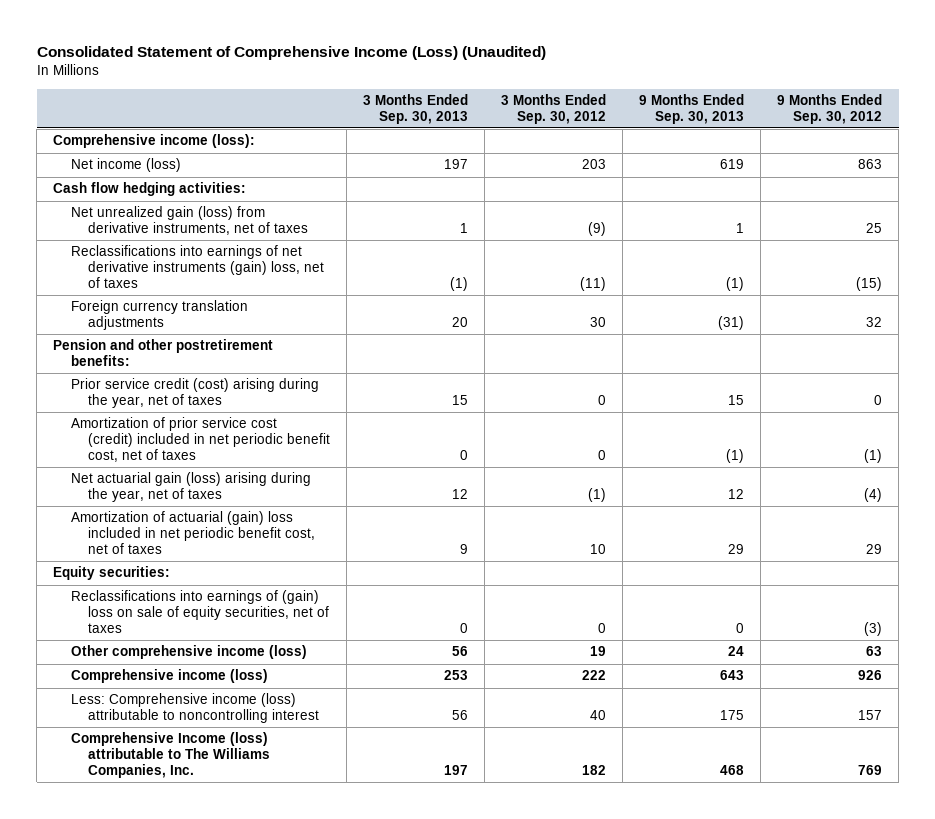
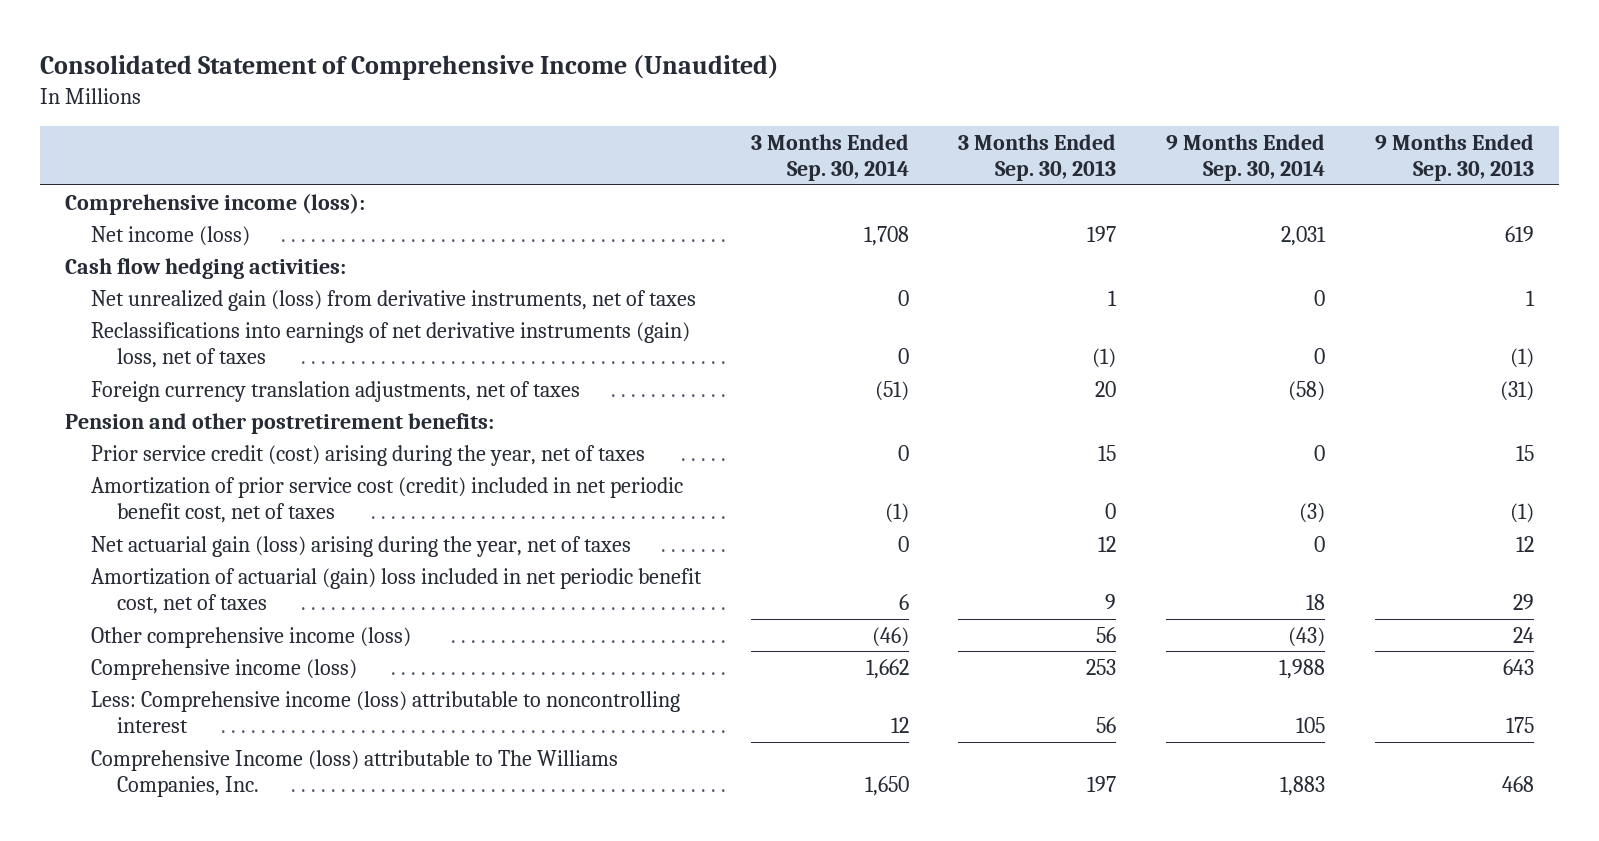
[36,46,546,61] Consolidated Statement of Comprehensive Income (Loss) (Unaudited) -> [39,55,779,81] Consolidated Statement of Comprehensive Income (Unaudited)
[500,94,606,124] 3 Months Ended Sep. 30, 2012 -> none
[777,94,883,124] 9 Months Ended Sep. 30, 2012 -> none
none -> [750,133,909,182] 3 Months Ended Sep. 30, 2014
none -> [1166,133,1326,182] 9 Months Ended Sep. 30, 2014
[70,300,248,331] Foreign currency translation adjustments -> [90,380,580,402] Foreign currency translation adjustments, net of taxes
[53,566,171,581] Equity securities: -> none
[70,590,329,633] Reclassifications into earnings of (gain) loss on sale of equity securities, net of taxes -> none

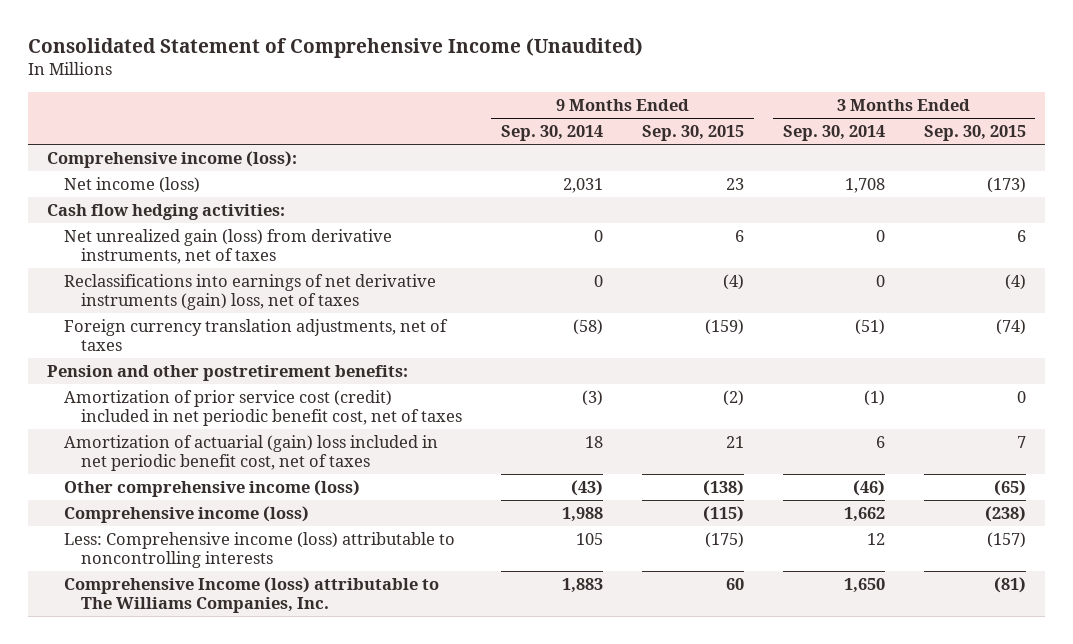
[958,133,1117,182] 3 Months Ended Sep. 30, 2013 -> none
[1374,133,1534,182] 9 Months Ended Sep. 30, 2013 -> none
none -> [642,125,745,142] Sep. 30, 2015
none -> [923,125,1026,142] Sep. 30, 2015
[90,444,645,466] Prior service credit (cost) arising during the year, net of taxes -> none
[90,535,631,557] Net actuarial gain (loss) arising during the year, net of taxes -> none
[90,690,680,734] Less: Comprehensive income (loss) attributable to noncontrolling interest -> [64,532,456,569] Less: Comprehensive income (loss) attributable to noncontrolling interests

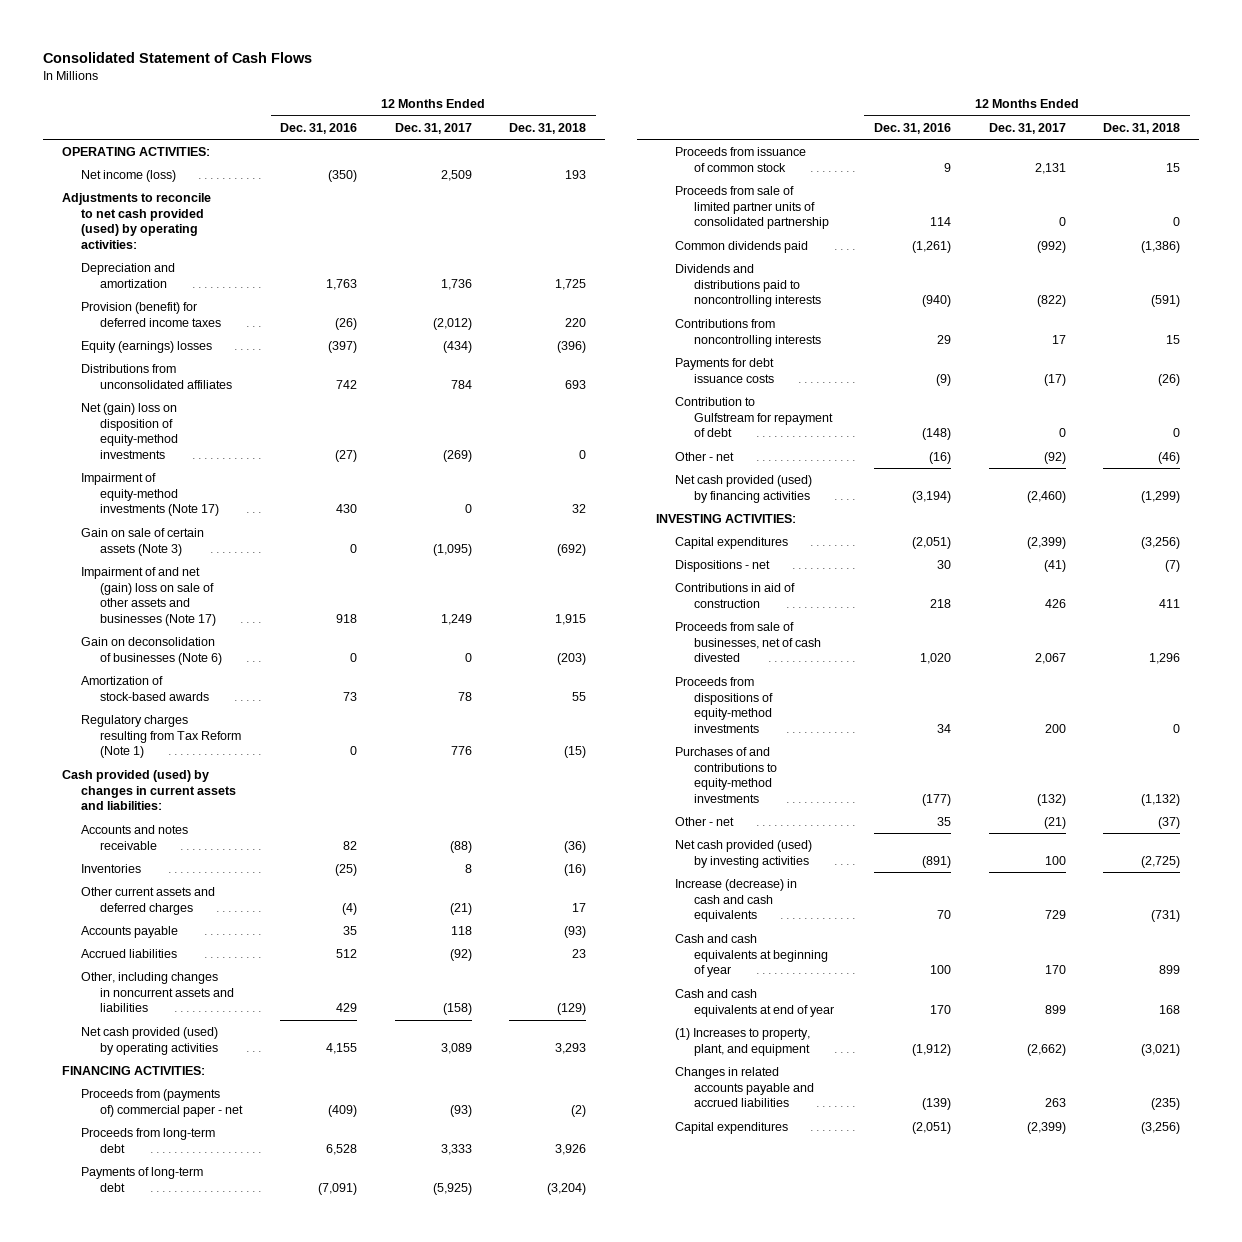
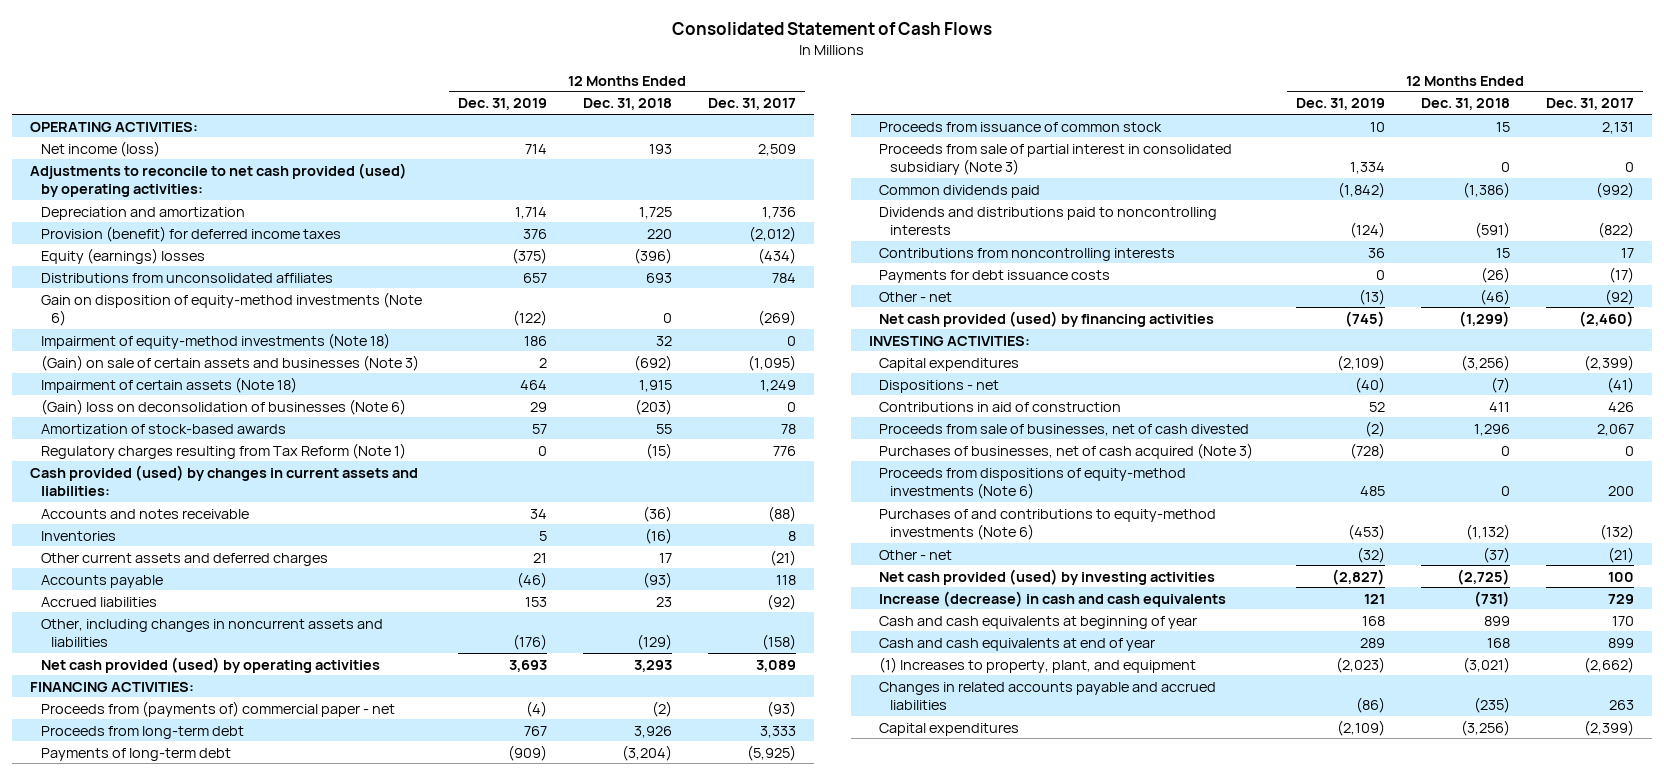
[279,122,357,134] Dec. 31, 2016 -> none
none -> [457,98,547,111] Dec. 31, 2019
[81,403,179,459] Net (gain) loss on disposition of equity-method investments -> [40,291,422,326] Gain on disposition of equity-method investments (Note 6)
[81,473,220,517] Impairment of equity-method investments (Note 17) -> [40,332,390,349] Impairment of equity-method investments (Note 18)
[81,528,205,556] Gain on sale of certain assets (Note 3) -> [40,354,419,371] (Gain) on sale of certain assets and businesses (Note 3)
[81,567,217,626] Impairment of and net (gain) loss on sale of other assets and businesses (Note 17) -> [40,376,297,393] Impairment of certain assets (Note 18)
[81,637,223,665] Gain on deconsolidation of businesses (Note 6) -> [40,398,406,415] (Gain) loss on deconsolidation of businesses (Note 6)
[674,186,830,230] Proceeds from sale of limited partner units of consolidated partnership -> none
none -> [879,143,1233,175] Proceeds from sale of partial interest in consolidated subsidiary (Note 3)
[674,397,834,438] Contribution to Gulfstream for repayment of debt -> none
none -> [879,442,1254,459] Purchases of businesses, net of cash acquired (Note 3)
[674,677,774,733] Proceeds from dispositions of equity-method investments -> [879,467,1187,499] Proceeds from dispositions of equity-method investments (Note 6)
[674,747,778,803] Purchases of and contributions to equity-method investments -> [879,508,1217,540] Purchases of and contributions to equity-method investments (Note 6)

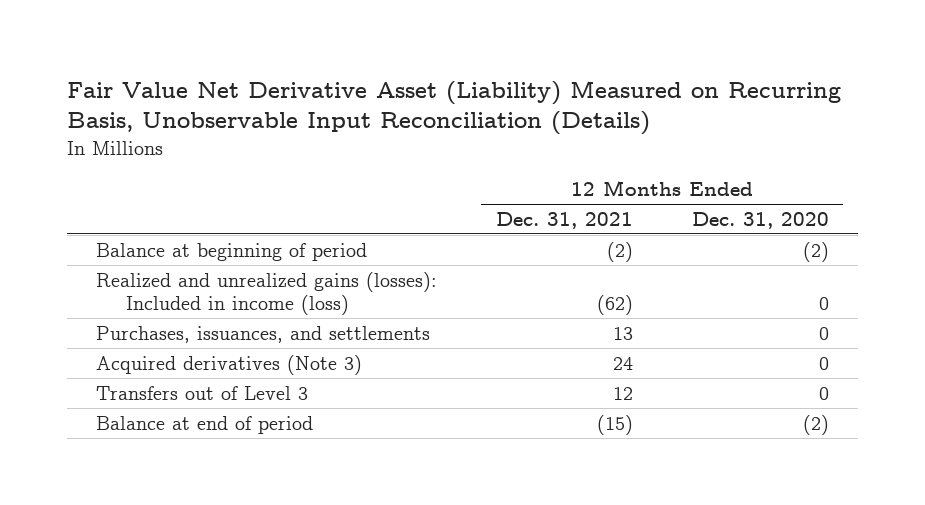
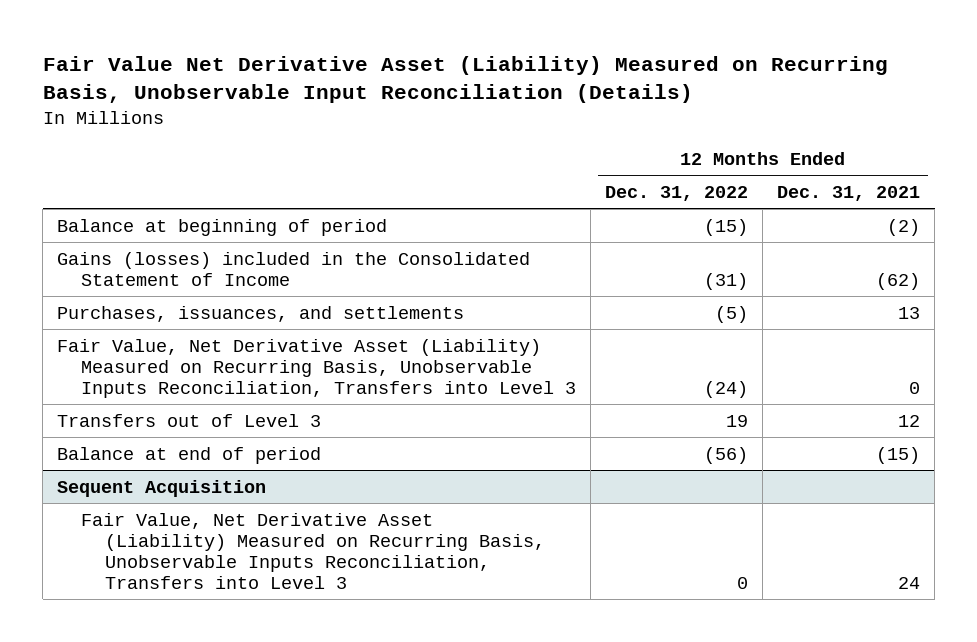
[691,211,829,229] Dec. 31, 2020 -> none
none -> [605,186,749,202] Dec. 31, 2022
[96,271,438,315] Realized and unrealized gains (losses): Included in income (loss) -> [57,251,531,286] Gains (losses) included in the Consolidated Statement of Income
[96,354,363,375] Acquired derivatives (Note 3) -> none
none -> [57,338,576,398] Fair Value, Net Derivative Asset (Liability) Measured on Recurring Basis, Unobservable Inputs Reconciliation, Transfers into Level 3
none -> [57,479,267,497] Sequent Acquisition
none -> [80,512,545,589] Fair Value, Net Derivative Asset (Liability) Measured on Recurring Basis, Unobservable Inputs Reconciliation, Transfers into Level 3

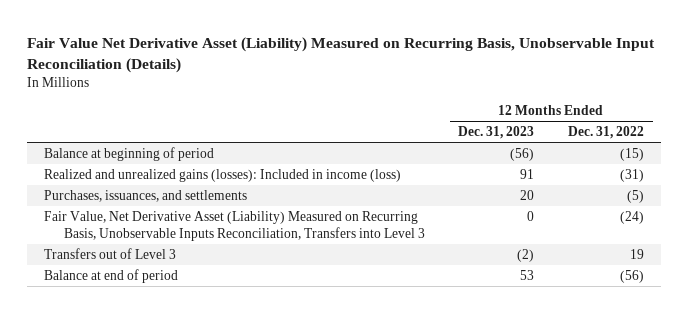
[777,186,921,202] Dec. 31, 2021 -> none
none -> [458,125,535,139] Dec. 31, 2023
[57,251,531,286] Gains (losses) included in the Consolidated Statement of Income -> [44,168,402,182] Realized and unrealized gains (losses): Included in income (loss)
[57,479,267,497] Sequent Acquisition -> none
[80,512,545,589] Fair Value, Net Derivative Asset (Liability) Measured on Recurring Basis, Unobservable Inputs Reconciliation, Transfers into Level 3 -> none

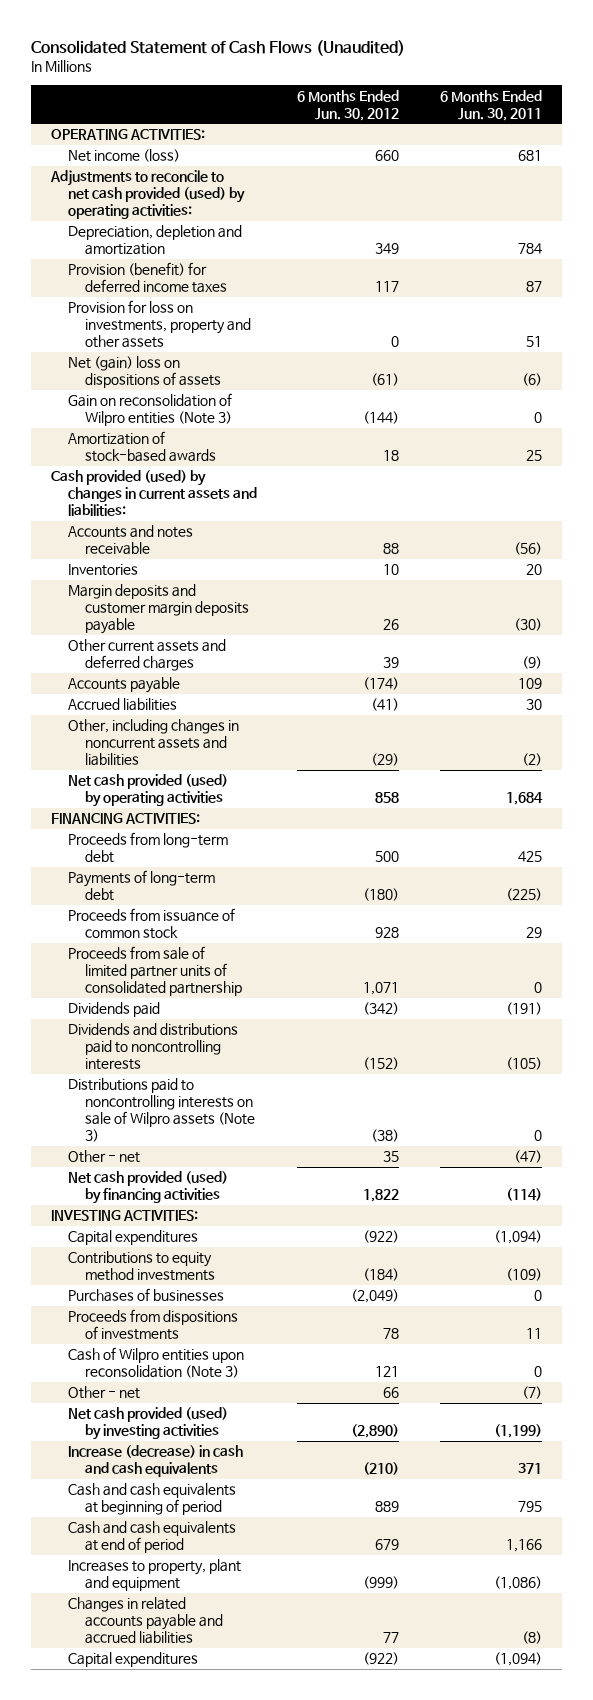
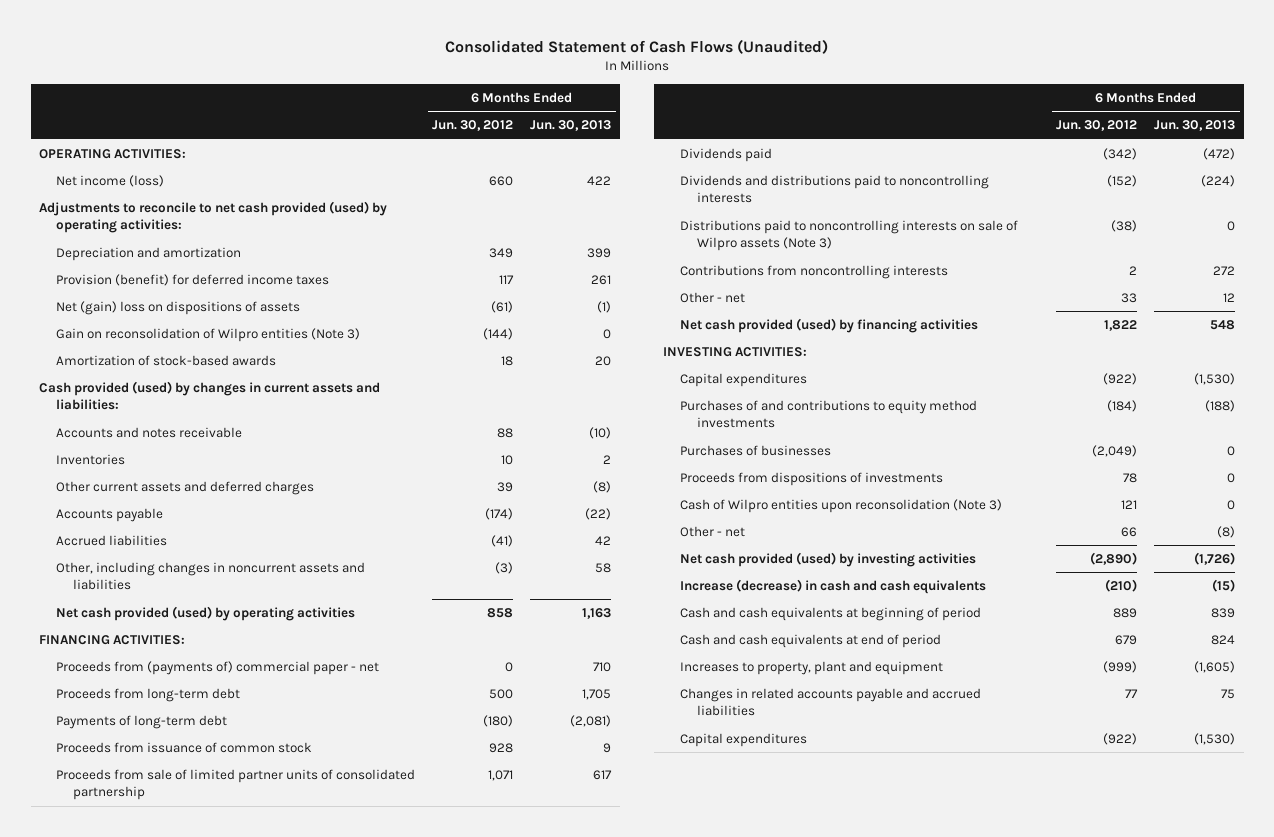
[439,89,542,121] 6 Months Ended Jun. 30, 2011 -> none
none -> [530,120,612,132] Jun. 30, 2013
[67,225,242,256] Depreciation, depletion and amortization -> [56,246,242,261] Depreciation and amortization
[67,300,251,349] Provision for loss on investments, property and other assets -> none
[67,584,249,635] Margin deposits and customer margin deposits payable -> none
[371,753,400,767] (29) -> [495,561,514,574] (3)
none -> [56,660,380,675] Proceeds from (payments of) commercial paper - net
none -> [679,264,948,279] Contributions from noncontrolling interests
[383,1151,400,1163] 35 -> [1121,292,1138,303] 33
[67,1251,215,1282] Contributions to equity method investments -> [679,399,977,429] Purchases of and contributions to equity method investments

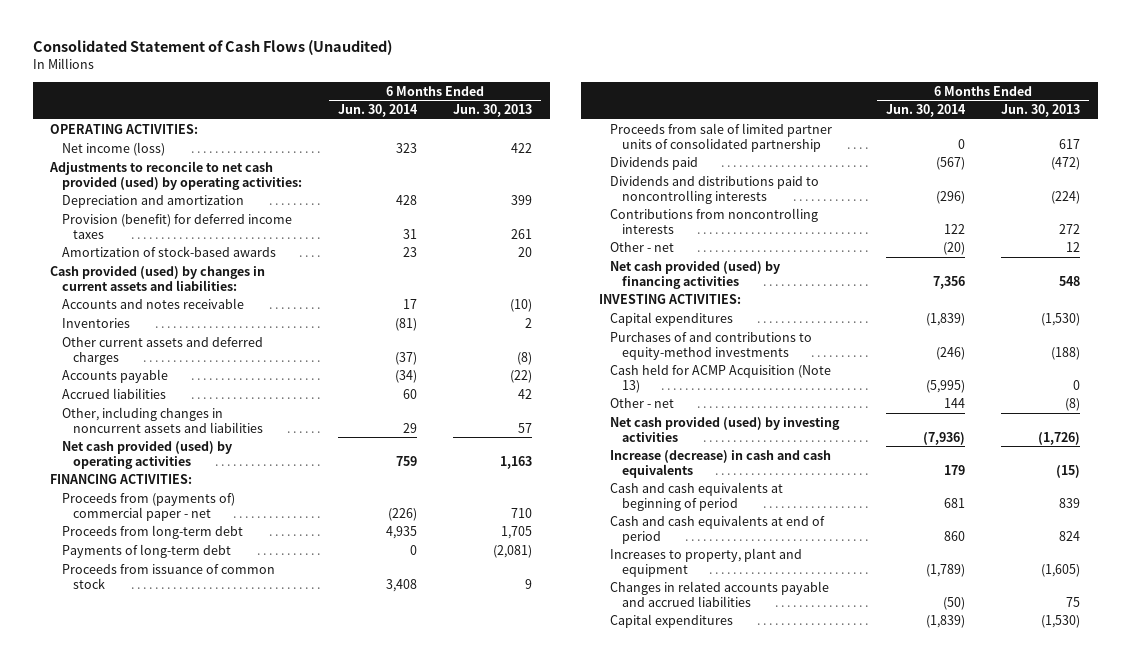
[432,120,514,132] Jun. 30, 2012 -> none
none -> [337,104,418,118] Jun. 30, 2014
[56,300,301,315] Net (gain) loss on dispositions of assets -> none
[56,327,361,342] Gain on reconsolidation of Wilpro entities (Note 3) -> none
[595,562,612,573] 58 -> [517,422,532,433] 57
[679,219,1018,252] Distributions paid to noncontrolling interests on sale of Wilpro assets (Note 3) -> none
[679,444,831,456] Purchases of businesses -> none
[679,471,943,486] Proceeds from dispositions of investments -> none
[679,498,1002,513] Cash of Wilpro entities upon reconsolidation (Note 3) -> none
[679,399,977,429] Purchases of and contributions to equity method investments -> [610,331,813,360] Purchases of and contributions to equity-method investments
none -> [610,363,832,393] Cash held for ACMP Acquisition (Note 13)

